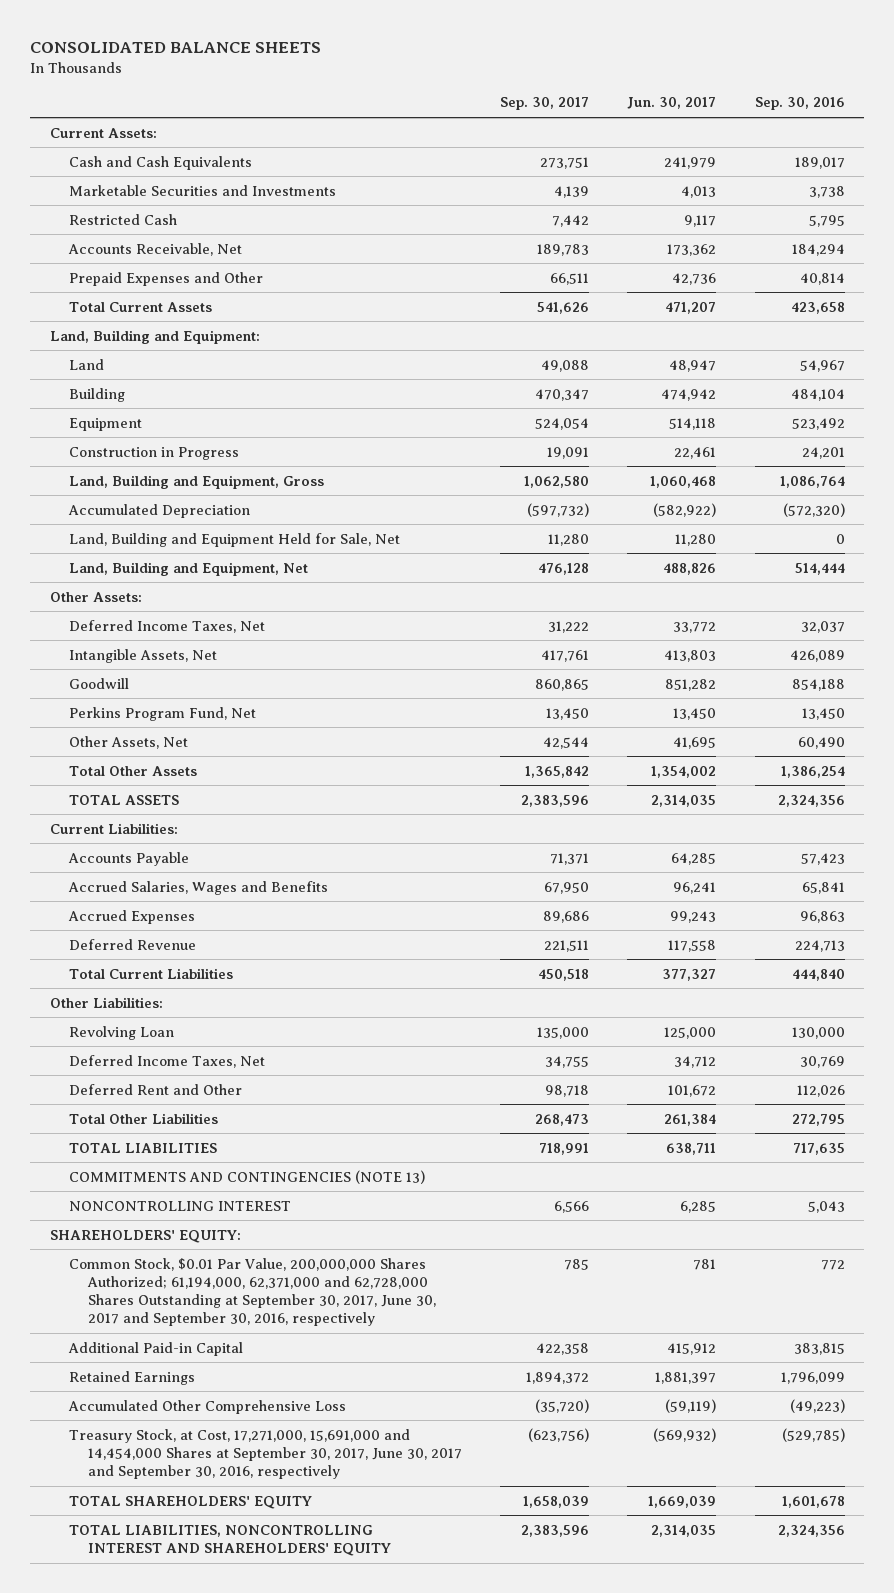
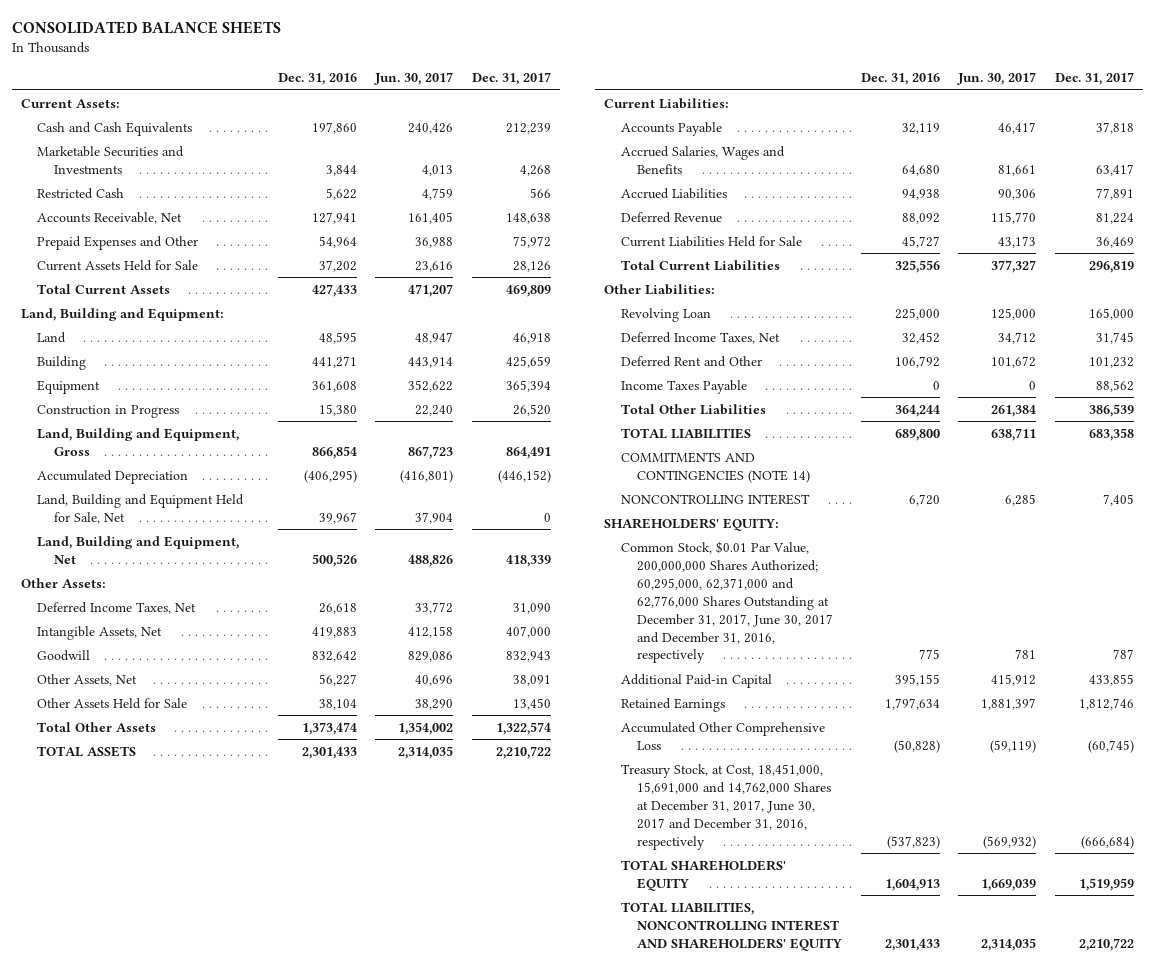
[500,97,590,111] Sep. 30, 2017 -> none
[754,97,845,111] Sep. 30, 2016 -> none
none -> [277,73,357,86] Dec. 31, 2016
none -> [471,72,551,86] Dec. 31, 2017
[664,156,717,169] 241,979 -> [408,122,454,134] 240,426
[684,214,717,227] 9,117 -> [422,187,454,200] 4,759
[667,243,717,256] 173,362 -> [408,211,454,224] 161,405
[672,272,717,285] 42,736 -> [415,236,454,248] 36,988
none -> [37,259,199,271] Current Assets Held for Sale
[661,388,717,401] 474,942 -> [408,356,454,368] 443,914
[669,417,717,430] 514,118 -> [408,379,454,392] 352,622
[674,446,717,459] 22,461 -> [415,404,454,416] 22,240
[650,475,717,488] 1,060,468 -> [408,445,454,459] 867,723
[653,502,717,517] (582,922) -> [400,469,454,483] (416,801)
[675,533,717,546] 11,280 -> [415,511,454,524] 37,904
[68,706,256,721] Perkins Program Fund, Net -> none
[664,649,717,662] 413,803 -> [408,625,454,638] 412,158
[665,678,717,691] 851,282 -> [408,650,454,662] 829,086
[673,736,717,749] 41,695 -> [415,674,454,686] 40,696
none -> [37,697,188,709] Other Assets Held for Sale
[671,852,717,865] 64,285 -> [998,121,1037,134] 46,417
[673,881,717,894] 96,241 -> [998,164,1037,176] 81,661
[67,909,195,924] Accrued Expenses -> [620,187,727,199] Accrued Liabilities
[670,910,717,923] 99,243 -> [998,188,1037,200] 90,306
[668,939,717,952] 117,558 -> [991,211,1037,224] 115,770
none -> [620,235,802,247] Current Liabilities Held for Sale
none -> [620,379,747,394] Income Taxes Payable
[68,1169,425,1184] COMMITMENTS AND CONTINGENCIES (NOTE 13) -> [620,451,811,483] COMMITMENTS AND CONTINGENCIES (NOTE 14)
[68,1257,436,1327] Common Stock, $0.01 Par Value, 200,000,000 Shares Authorized; 61,194,000, 62,371,000 and 62,728,000 Shares Outstanding at September 30, 2017, June 30, 2017 and September 30, 2016, respectively -> [620,540,834,664] Common Stock, $0.01 Par Value, 200,000,000 Shares Authorized; 60,295,000, 62,371,000 and 62,776,000 Shares Outstanding at December 31, 2017, June 30, 2017 and December 31, 2016, respectively
[68,1428,462,1480] Treasury Stock, at Cost, 17,271,000, 15,691,000 and 14,454,000 Shares at September 30, 2017, June 30, 2017 and September 30, 2016, respectively -> [620,763,832,850] Treasury Stock, at Cost, 18,451,000, 15,691,000 and 14,762,000 Shares at December 31, 2017, June 30, 2017 and December 31, 2016, respectively

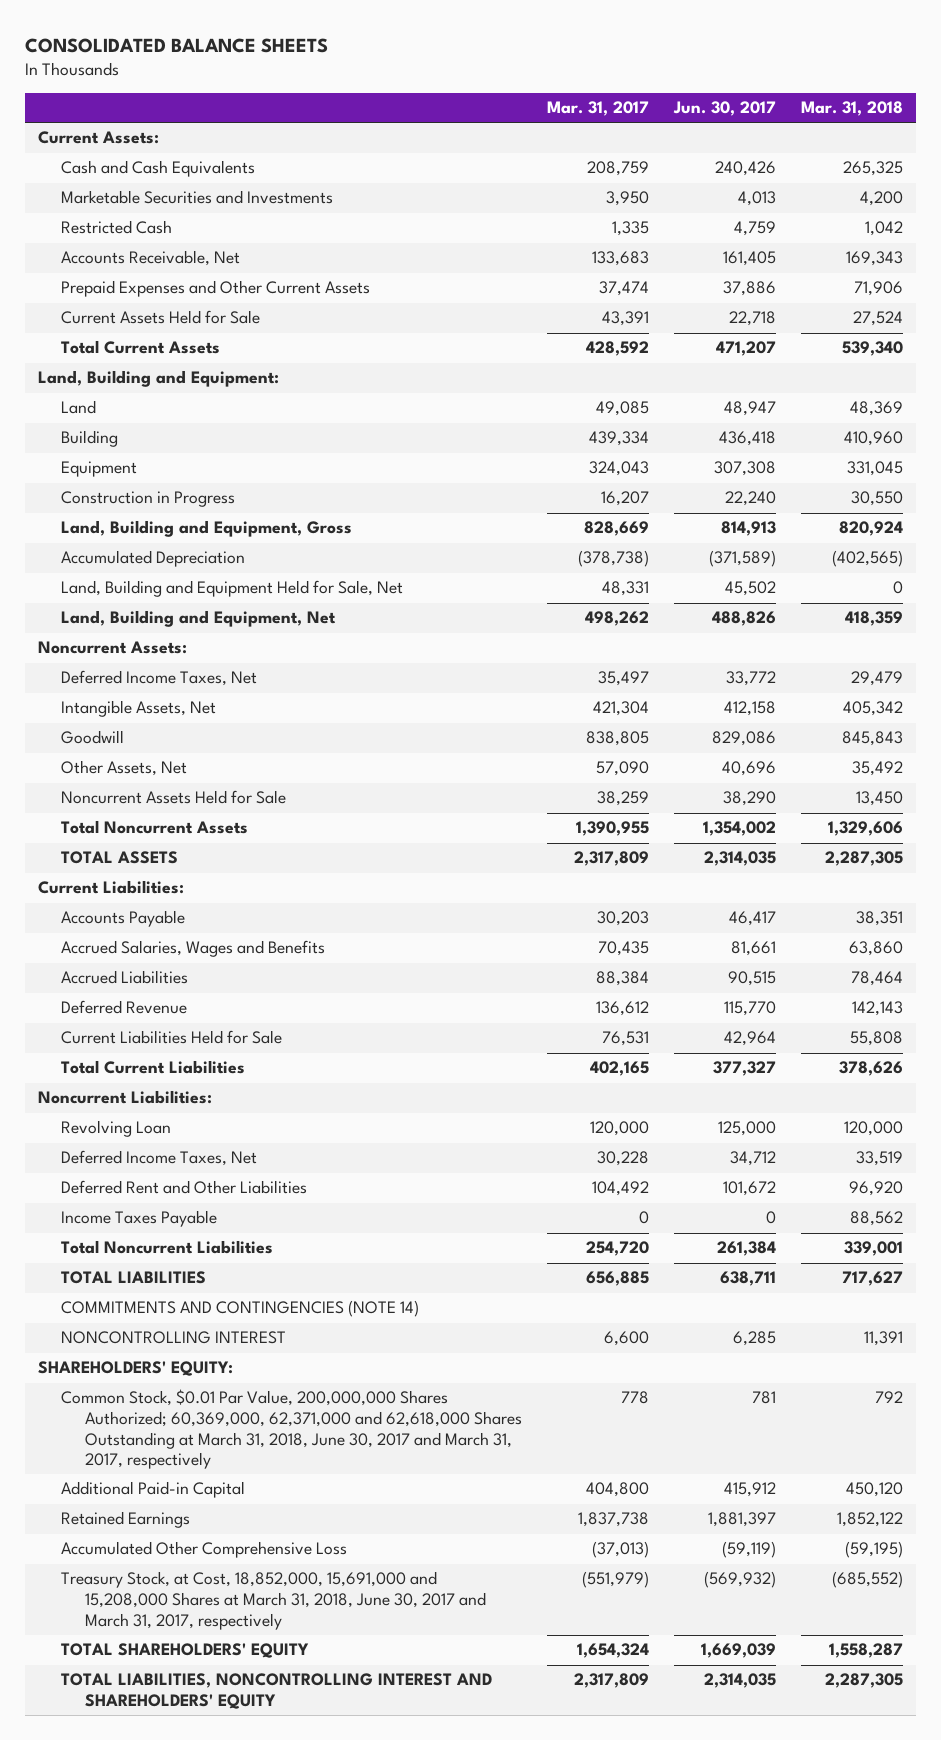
[277,73,357,86] Dec. 31, 2016 -> none
[471,72,551,86] Dec. 31, 2017 -> none
none -> [546,101,649,117] Mar. 31, 2017
none -> [801,101,904,117] Mar. 31, 2018
[37,235,199,250] Prepaid Expenses and Other -> [61,280,371,298] Prepaid Expenses and Other Current Assets
[415,236,454,248] 36,988 -> [723,281,777,297] 37,886
[415,260,454,272] 23,616 -> [729,311,777,327] 22,718
[408,356,454,368] 443,914 -> [719,431,777,447] 436,418
[408,379,454,392] 352,622 -> [714,461,777,477] 307,308
[408,445,454,459] 867,723 -> [721,521,777,537] 814,913
[400,469,454,483] (416,801) -> [709,550,777,568] (371,589)
[415,511,454,524] 37,904 -> [725,581,777,597] 45,502
[20,577,106,588] Other Assets: -> none
none -> [37,641,187,655] Noncurrent Assets:
[37,697,188,709] Other Assets Held for Sale -> [61,790,287,805] Noncurrent Assets Held for Sale
[37,721,157,732] Total Other Assets -> [61,820,249,835] Total Noncurrent Assets
[998,188,1037,200] 90,306 -> [728,971,777,987] 90,515
[998,235,1037,248] 43,173 -> [724,1031,777,1047] 42,964
[604,283,716,295] Other Liabilities: -> [37,1090,212,1105] Noncurrent Liabilities:
[620,355,762,367] Deferred Rent and Other -> [61,1180,308,1195] Deferred Rent and Other Liabilities
[620,403,766,415] Total Other Liabilities -> [61,1240,274,1255] Total Noncurrent Liabilities
[620,540,834,664] Common Stock, $0.01 Par Value, 200,000,000 Shares Authorized; 60,295,000, 62,371,000 and 62,776,000 Shares Outstanding at December 31, 2017, June 30, 2017 and December 31, 2016, respectively -> [61,1389,522,1470] Common Stock, $0.01 Par Value, 200,000,000 Shares Authorized; 60,369,000, 62,371,000 and 62,618,000 Shares Outstanding at March 31, 2018, June 30, 2017 and March 31, 2017, respectively
[620,763,832,850] Treasury Stock, at Cost, 18,451,000, 15,691,000 and 14,762,000 Shares at December 31, 2017, June 30, 2017 and December 31, 2016, respectively -> [61,1571,486,1630] Treasury Stock, at Cost, 18,852,000, 15,691,000 and 15,208,000 Shares at March 31, 2018, June 30, 2017 and March 31, 2017, respectively

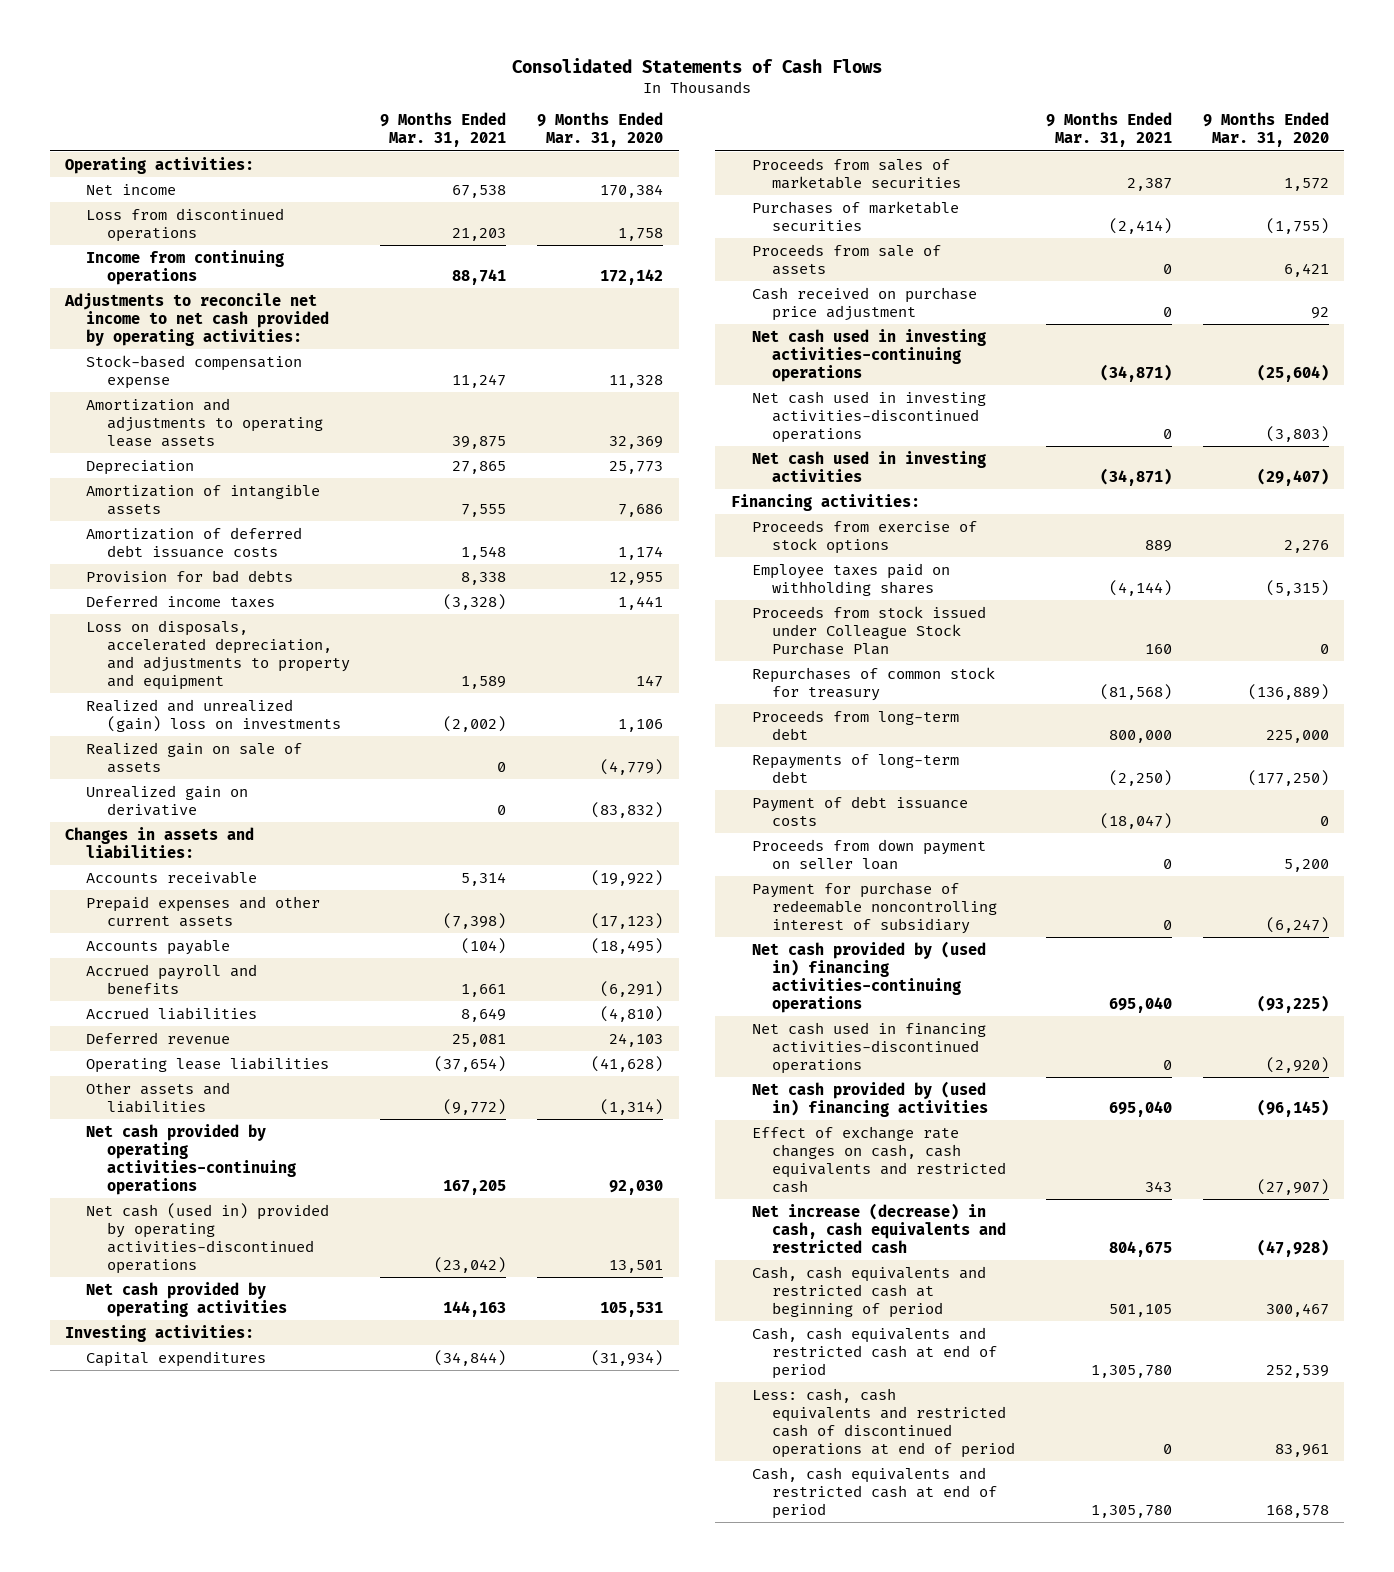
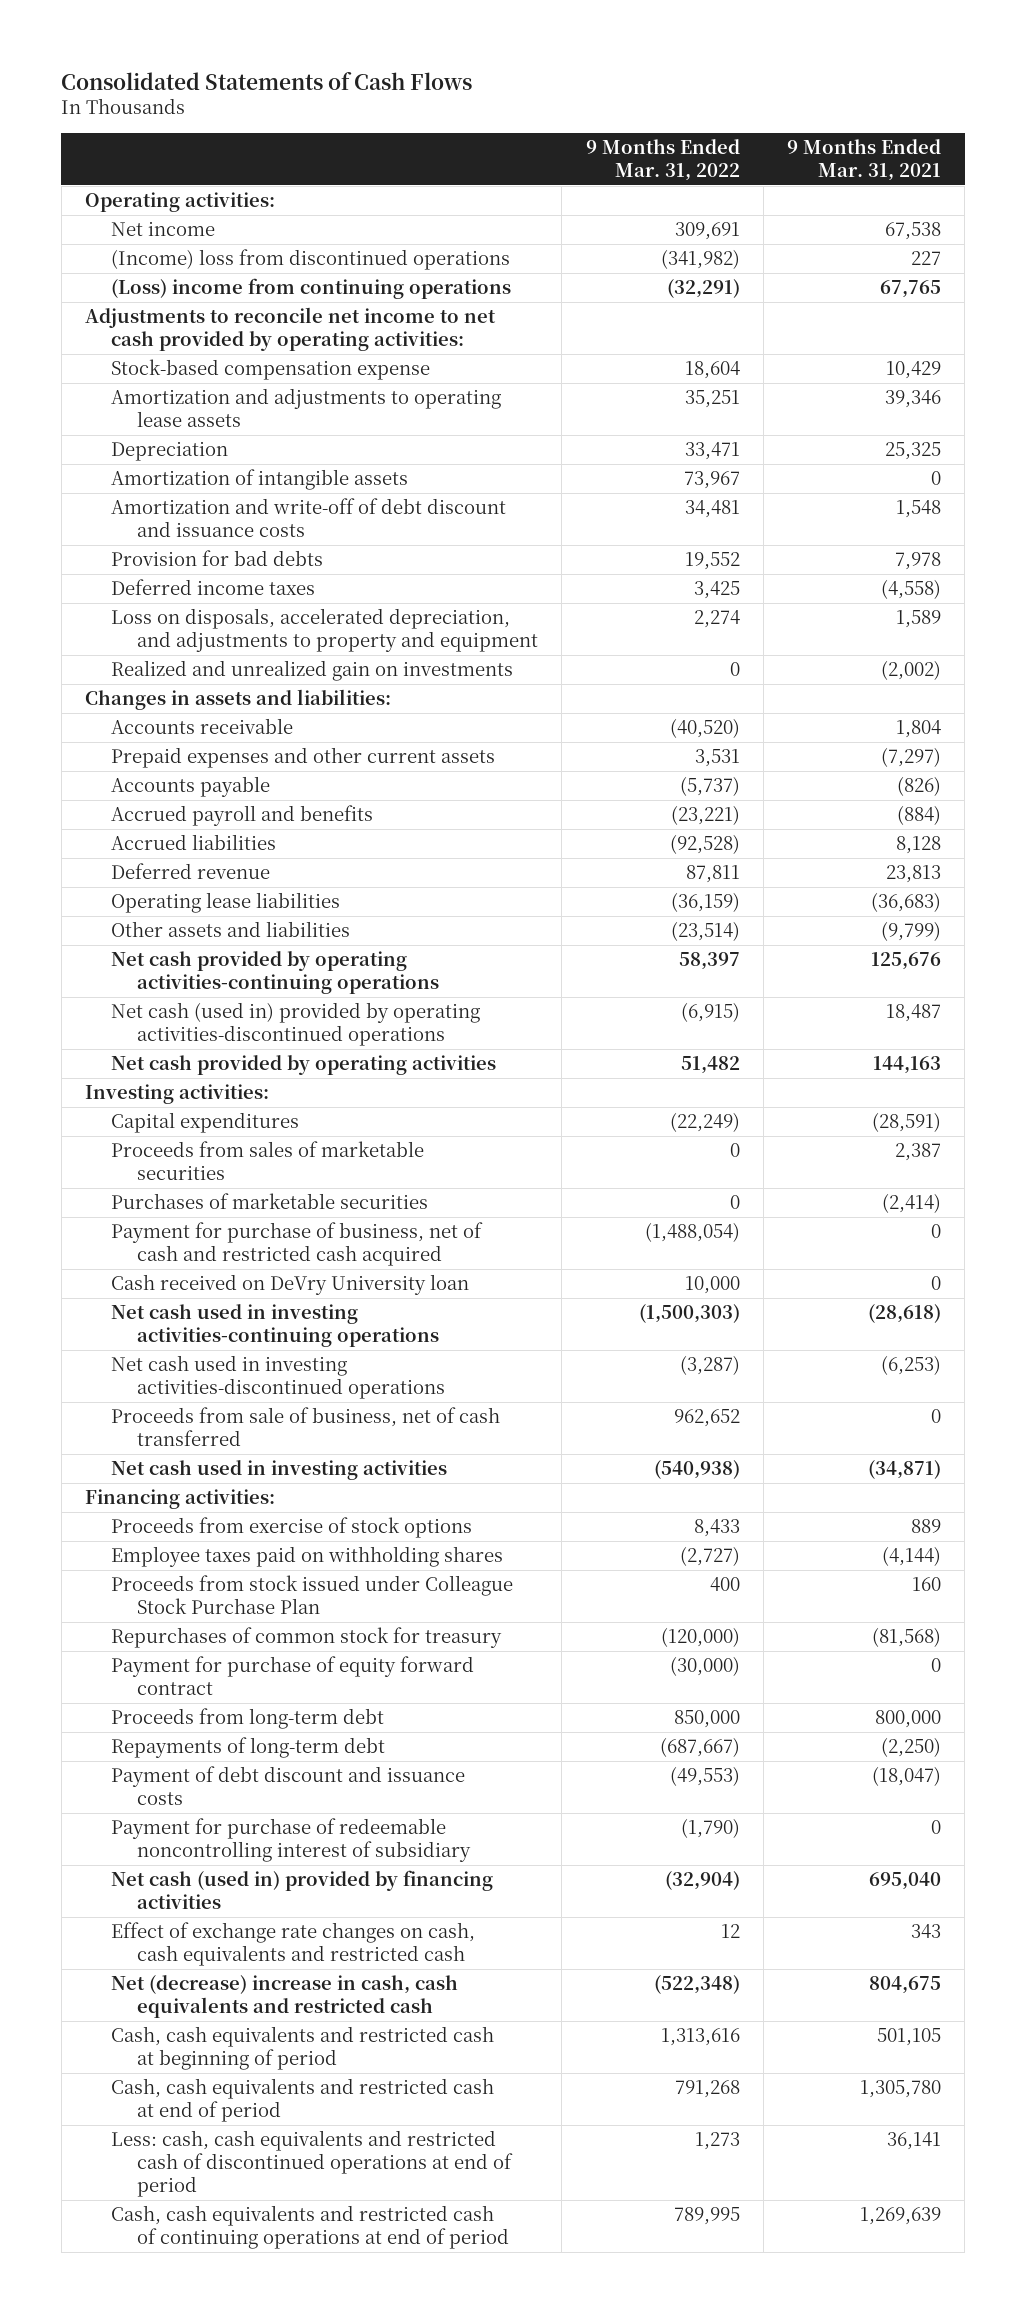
[537,112,664,148] 9 Months Ended Mar. 31, 2020 -> none
none -> [585,138,740,181] 9 Months Ended Mar. 31, 2022
[86,207,285,242] Loss from discontinued operations -> [111,249,511,271] (Income) loss from discontinued operations
[452,227,507,241] 21,203 -> [910,251,941,266] 227
[86,249,285,285] Income from continuing operations -> [111,278,512,300] (Loss) income from continuing operations
[452,268,507,285] 88,741 -> [879,280,941,299] 67,765
[452,373,507,388] 11,247 -> [885,361,941,380] 10,429
[452,435,507,449] 39,875 -> [884,390,941,409] 39,346
[452,460,507,474] 27,865 -> [884,442,941,461] 25,325
[461,503,507,517] 7,555 -> [930,471,941,486] 0
[86,526,303,558] Amortization of deferred debt issuance costs -> [111,498,507,538] Amortization and write-off of debt discount and issuance costs
[461,571,507,585] 8,338 -> [894,552,941,571] 7,978
[443,593,507,610] (3,328) -> [880,579,941,600] (4,558)
[86,741,303,773] Realized gain on sale of assets -> none
[86,784,249,816] Unrealized gain on derivative -> none
[86,698,341,732] Realized and unrealized (gain) loss on investments -> [111,660,514,682] Realized and unrealized gain on investments
[461,871,507,886] 5,314 -> [895,720,941,739] 1,804
[443,912,507,929] (7,398) -> [880,747,941,768] (7,297)
[461,937,507,954] (104) -> [896,776,941,797] (826)
[461,983,507,997] 1,661 -> [896,805,941,826] (884)
[461,1007,507,1022] 8,649 -> [895,836,941,855] 8,128
[452,1033,507,1047] 25,081 -> [885,865,941,884] 23,813
[434,1055,507,1072] (37,654) -> [870,892,941,913] (36,683)
[443,1098,507,1115] (9,772) -> [880,921,941,942] (9,799)
[443,1180,507,1196] 167,205 -> [870,952,941,971] 125,676
[434,1257,507,1274] (23,042) -> [885,1004,941,1023] 18,487
[434,1349,507,1366] (34,844) -> [871,1112,941,1133] (28,591)
[751,243,941,275] Proceeds from sale of assets -> none
[751,286,977,321] Cash received on purchase price adjustment -> none
none -> [111,1222,484,1267] Payment for purchase of business, net of cash and restricted cash acquired
none -> [111,1274,470,1296] Cash received on DeVry University loan
[1100,363,1173,382] (34,871) -> [867,1304,941,1324] (28,618)
[1163,428,1173,439] 0 -> [880,1355,941,1376] (6,253)
none -> [111,1407,501,1447] Proceeds from sale of business, net of cash transferred
none -> [111,1656,475,1696] Payment for purchase of equity forward contract
[751,838,986,870] Proceeds from down payment on seller loan -> none
[751,795,968,826] Payment of debt issuance costs -> [111,1766,466,1806] Payment of debt discount and issuance costs
[751,940,986,1014] Net cash provided by (used in) financing activities-continuing operations -> none
[751,1021,986,1074] Net cash used in financing activities-discontinued operations -> none
[751,1080,989,1117] Net cash provided by (used in) financing activities -> [111,1870,494,1910] Net cash (used in) provided by financing activities
[751,1202,1007,1253] Net increase (decrease) in cash, cash equivalents and restricted cash -> [111,1975,459,2019] Net (decrease) increase in cash, cash equivalents and restricted cash
[1163,1444,1173,1455] 0 -> [886,2132,941,2151] 36,141
[751,1466,998,1519] Cash, cash equivalents and restricted cash at end of period -> [111,2205,510,2250] Cash, cash equivalents and restricted cash of continuing operations at end of period
[1091,1504,1173,1518] 1,305,780 -> [859,2207,941,2226] 1,269,639

